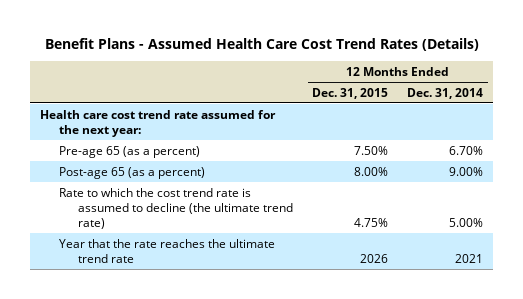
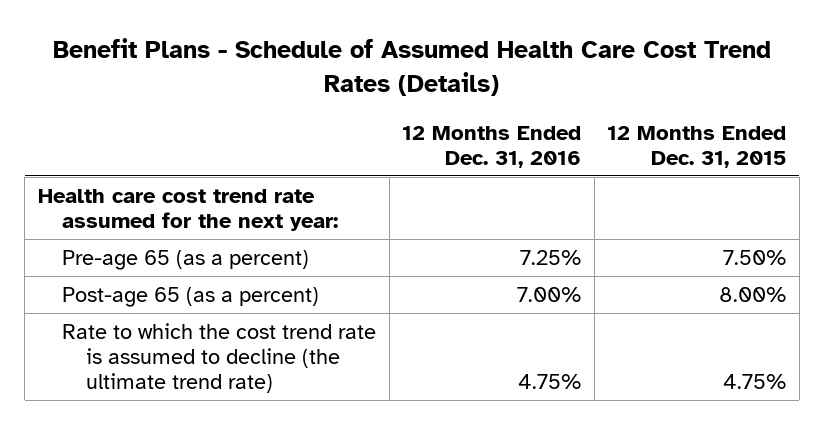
[44,38,479,52] Benefit Plans - Assumed Health Care Cost Trend Rates (Details) -> [52,38,771,97] Benefit Plans - Schedule of Assumed Health Care Cost Trend Rates (Details)
[407,87,484,99] Dec. 31, 2014 -> none
none -> [402,125,582,168] 12 Months Ended Dec. 31, 2016
[59,238,276,263] Year that the rate reaches the ultimate trend rate -> none

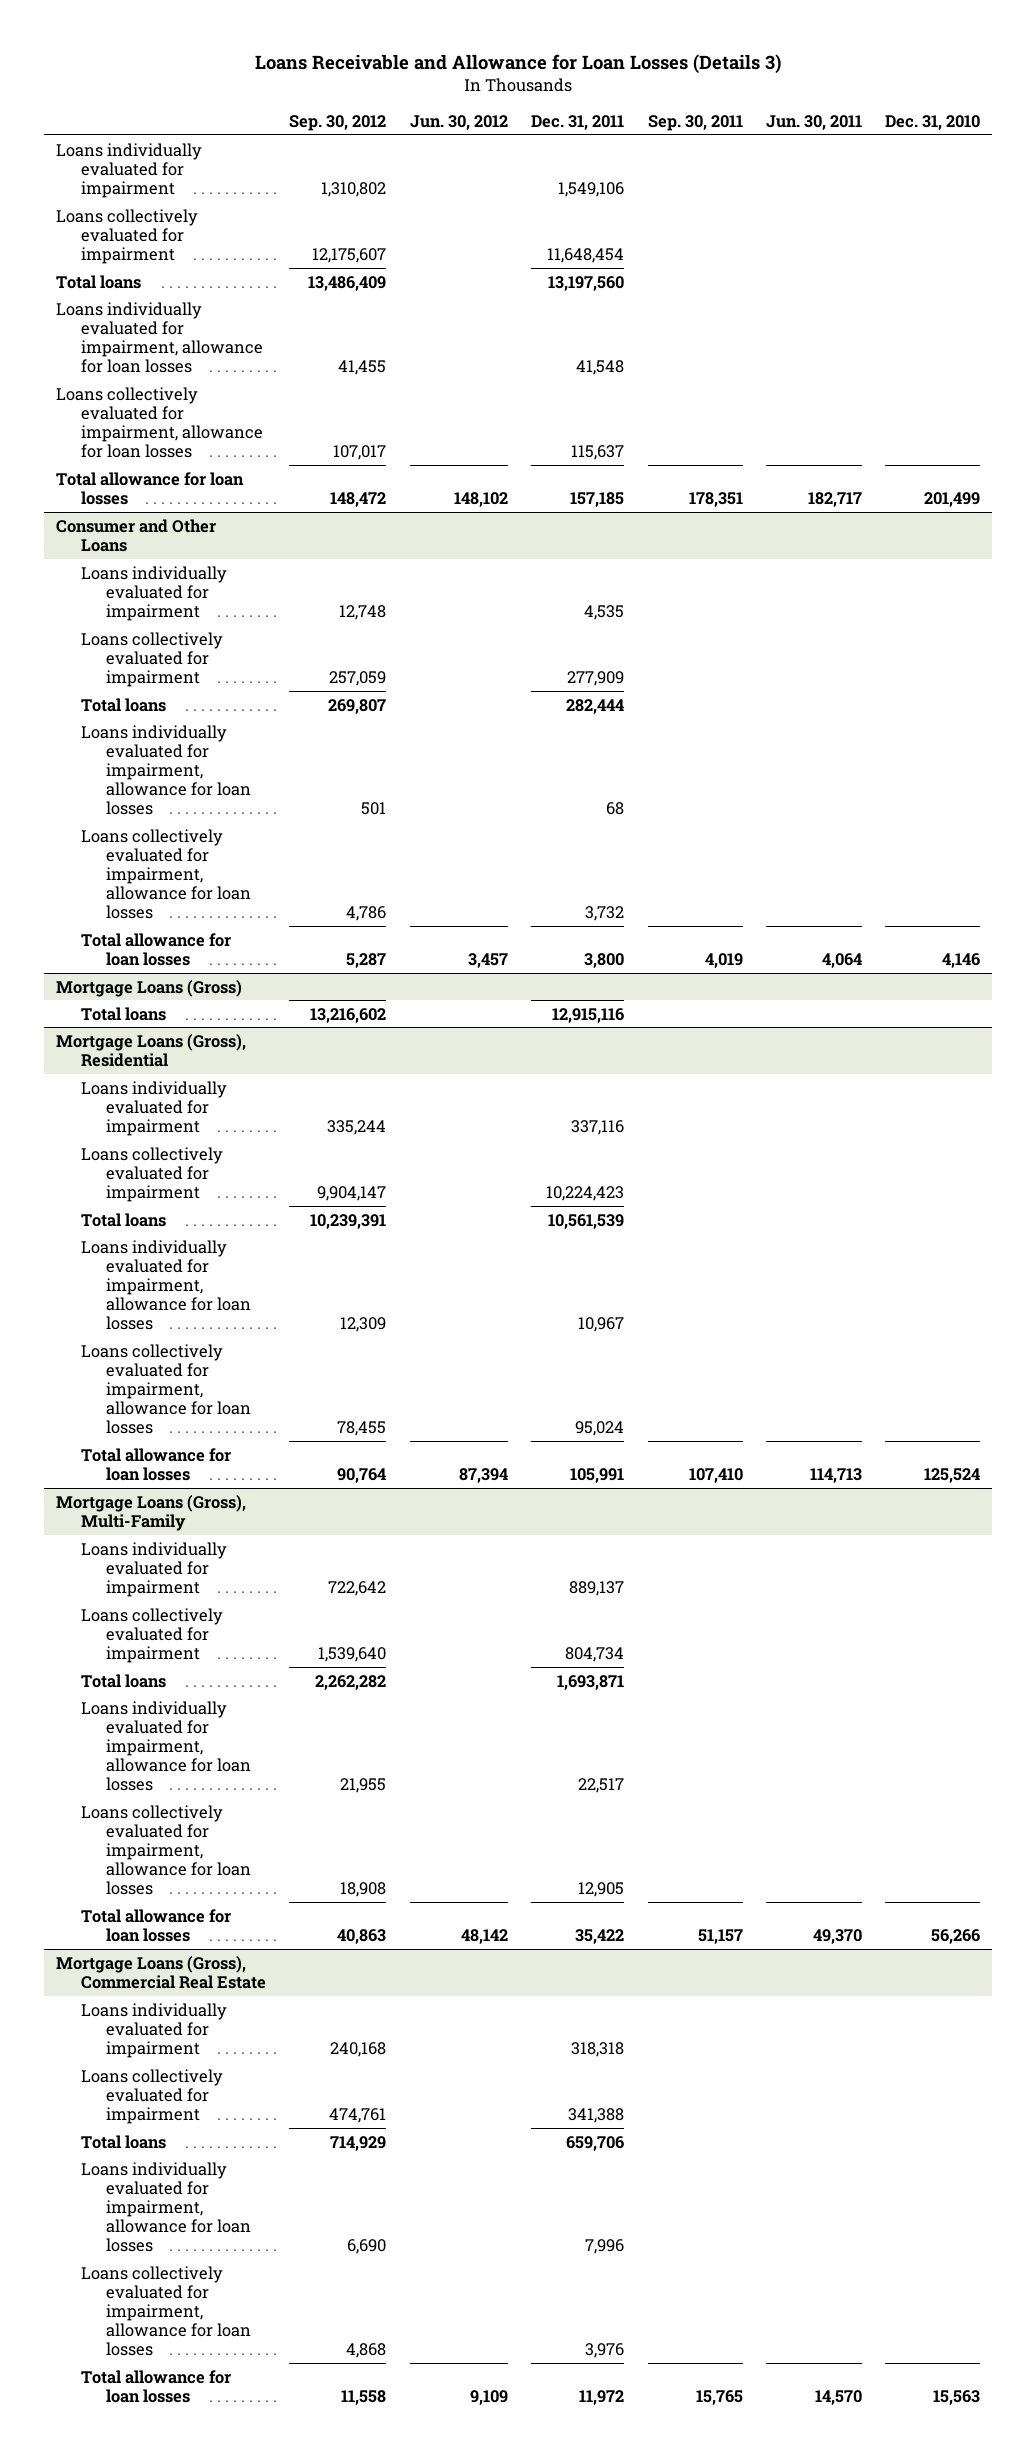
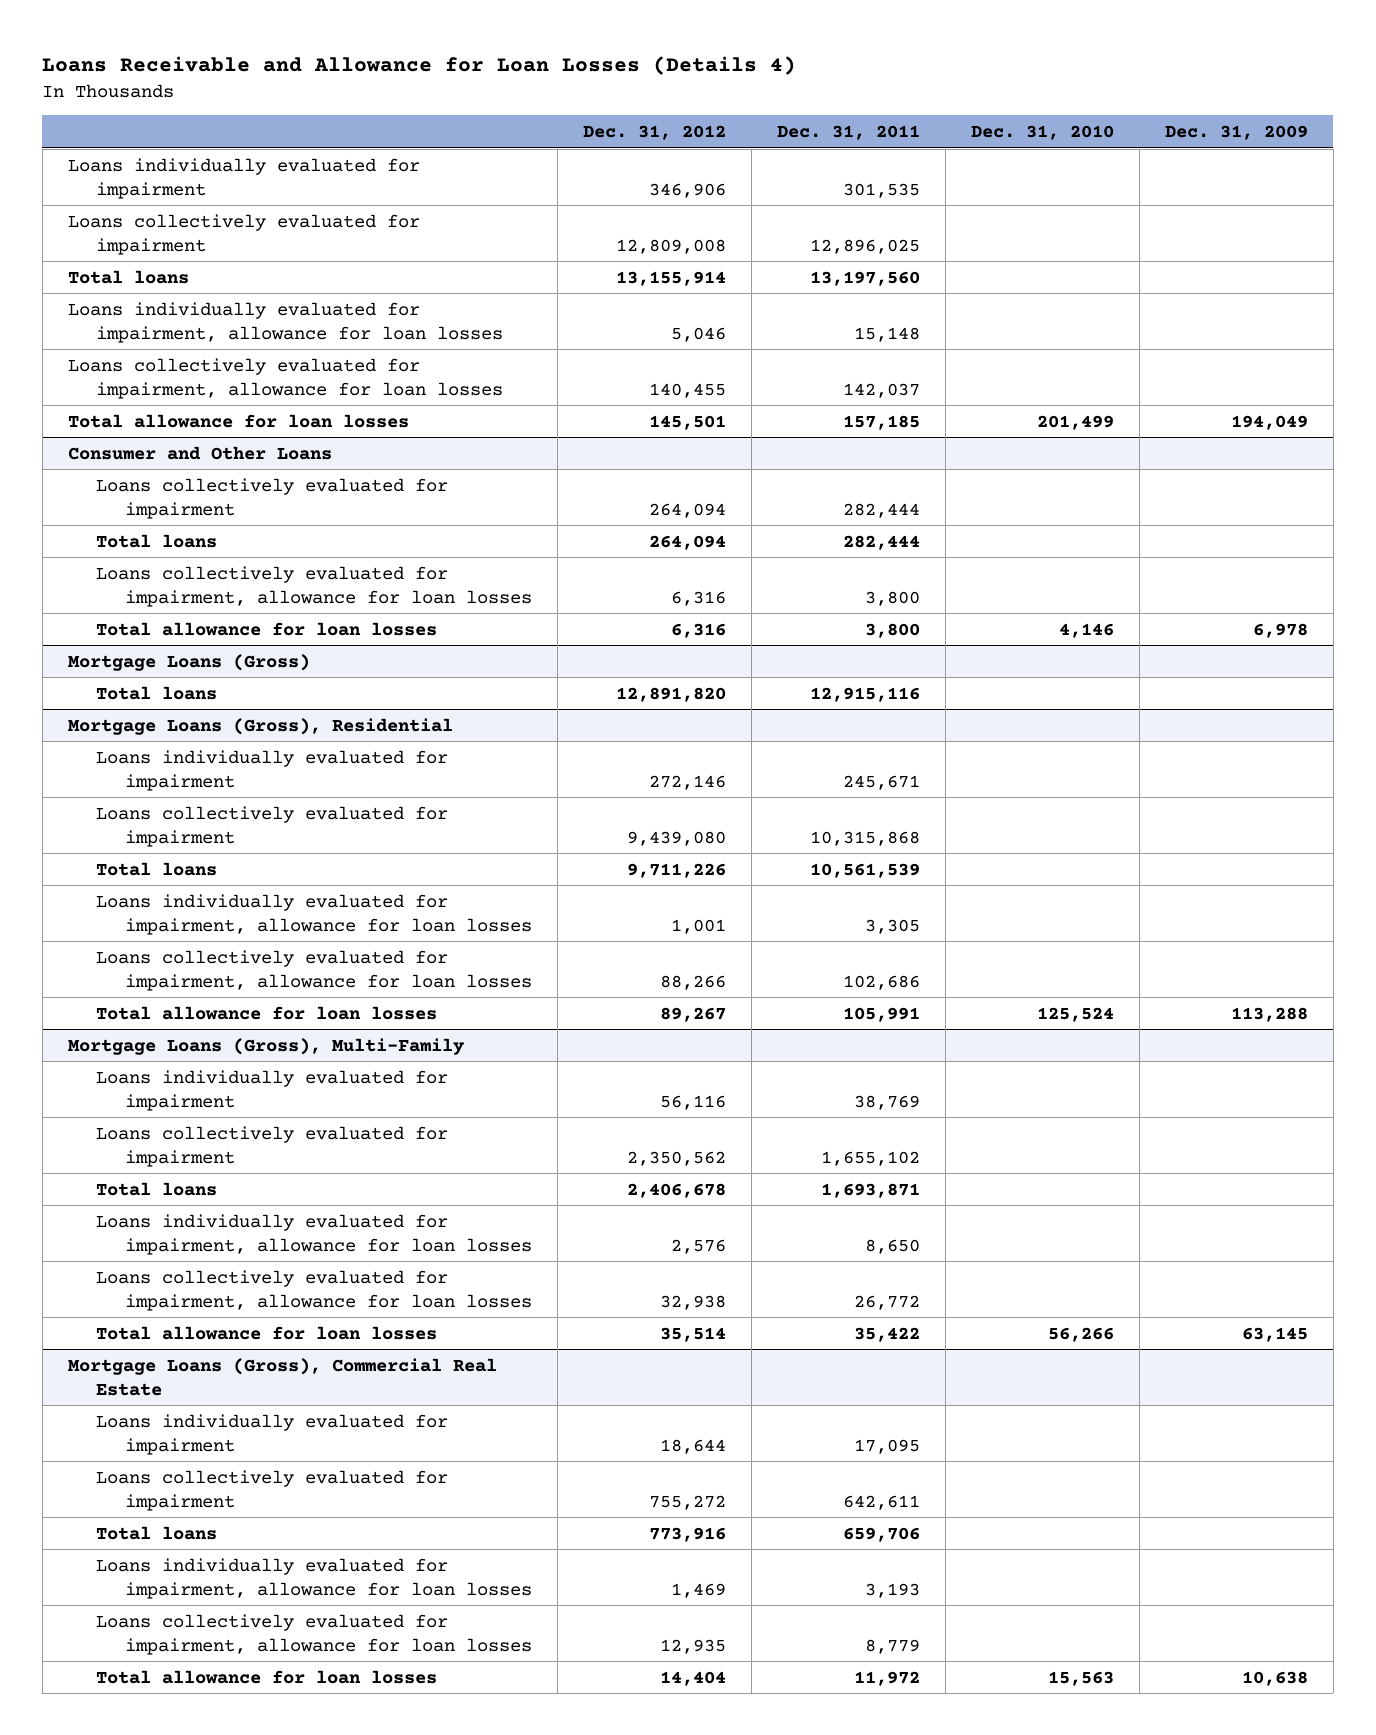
[255,54,782,75] Loans Receivable and Allowance for Loan Losses (Details 3) -> [42,56,797,76] Loans Receivable and Allowance for Loan Losses (Details 4)
[289,115,387,132] Sep. 30, 2012 -> none
[409,115,508,131] Jun. 30, 2012 -> none
[647,115,743,132] Sep. 30, 2011 -> none
[766,115,863,131] Jun. 30, 2011 -> none
none -> [582,125,726,141] Dec. 31, 2012
none -> [1164,125,1308,141] Dec. 31, 2009
[558,182,625,198] 1,549,106 -> [842,182,920,198] 301,535
[547,248,625,264] 11,648,454 -> [809,238,920,254] 12,896,025
[576,360,625,376] 41,548 -> [853,326,920,342] 15,148
[571,445,625,461] 115,637 -> [842,382,920,398] 142,037
[80,565,227,622] Loans individually evaluated for impairment -> none
[567,671,625,687] 277,909 -> [842,502,920,518] 282,444
[80,724,251,816] Loans individually evaluated for impairment, allowance for loan losses -> none
[585,906,625,922] 3,732 -> [864,590,920,606] 3,800
[571,1120,625,1136] 337,116 -> [842,774,920,790] 245,671
[546,1186,625,1202] 10,224,423 -> [809,830,920,846] 10,315,868
[578,1317,625,1333] 10,967 -> [864,918,920,934] 3,305
[575,1421,625,1437] 95,024 -> [842,974,920,990] 102,686
[569,1581,625,1597] 889,137 -> [853,1094,920,1110] 38,769
[565,1647,625,1663] 804,734 -> [820,1150,920,1166] 1,655,102
[578,1778,625,1794] 22,517 -> [864,1238,920,1254] 8,650
[578,1882,625,1898] 12,905 -> [853,1294,920,1310] 26,772
[571,2042,625,2058] 318,318 -> [853,1438,920,1454] 17,095
[568,2108,625,2124] 341,388 -> [842,1494,920,1510] 642,611
[585,2239,625,2255] 7,996 -> [864,1582,920,1598] 3,193
[585,2343,625,2359] 3,976 -> [864,1638,920,1654] 8,779

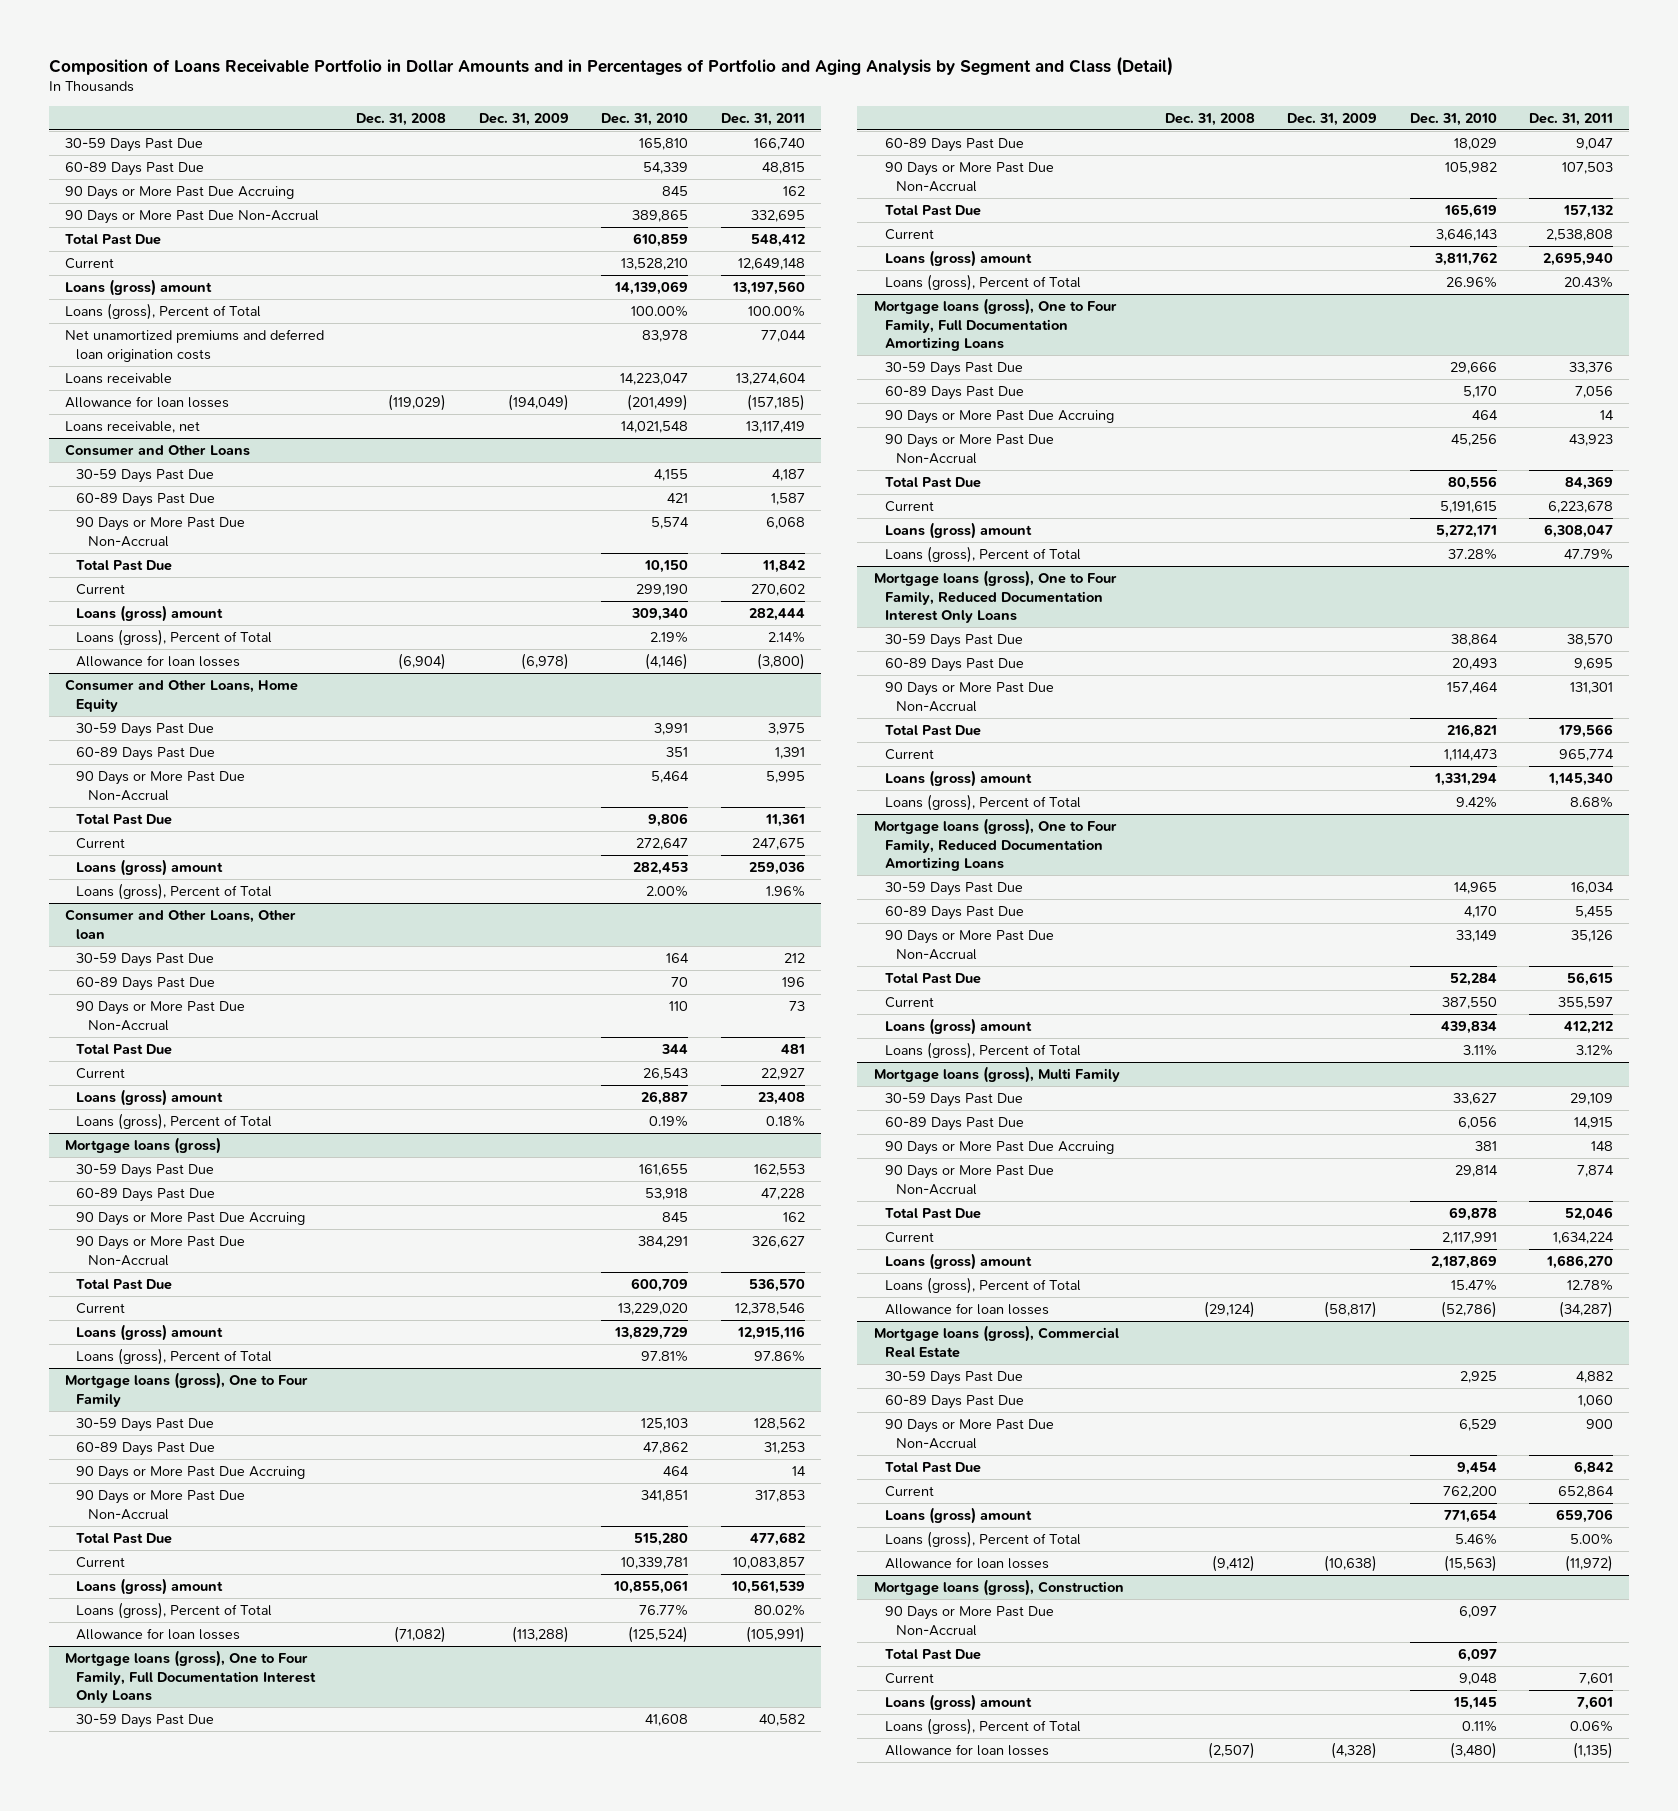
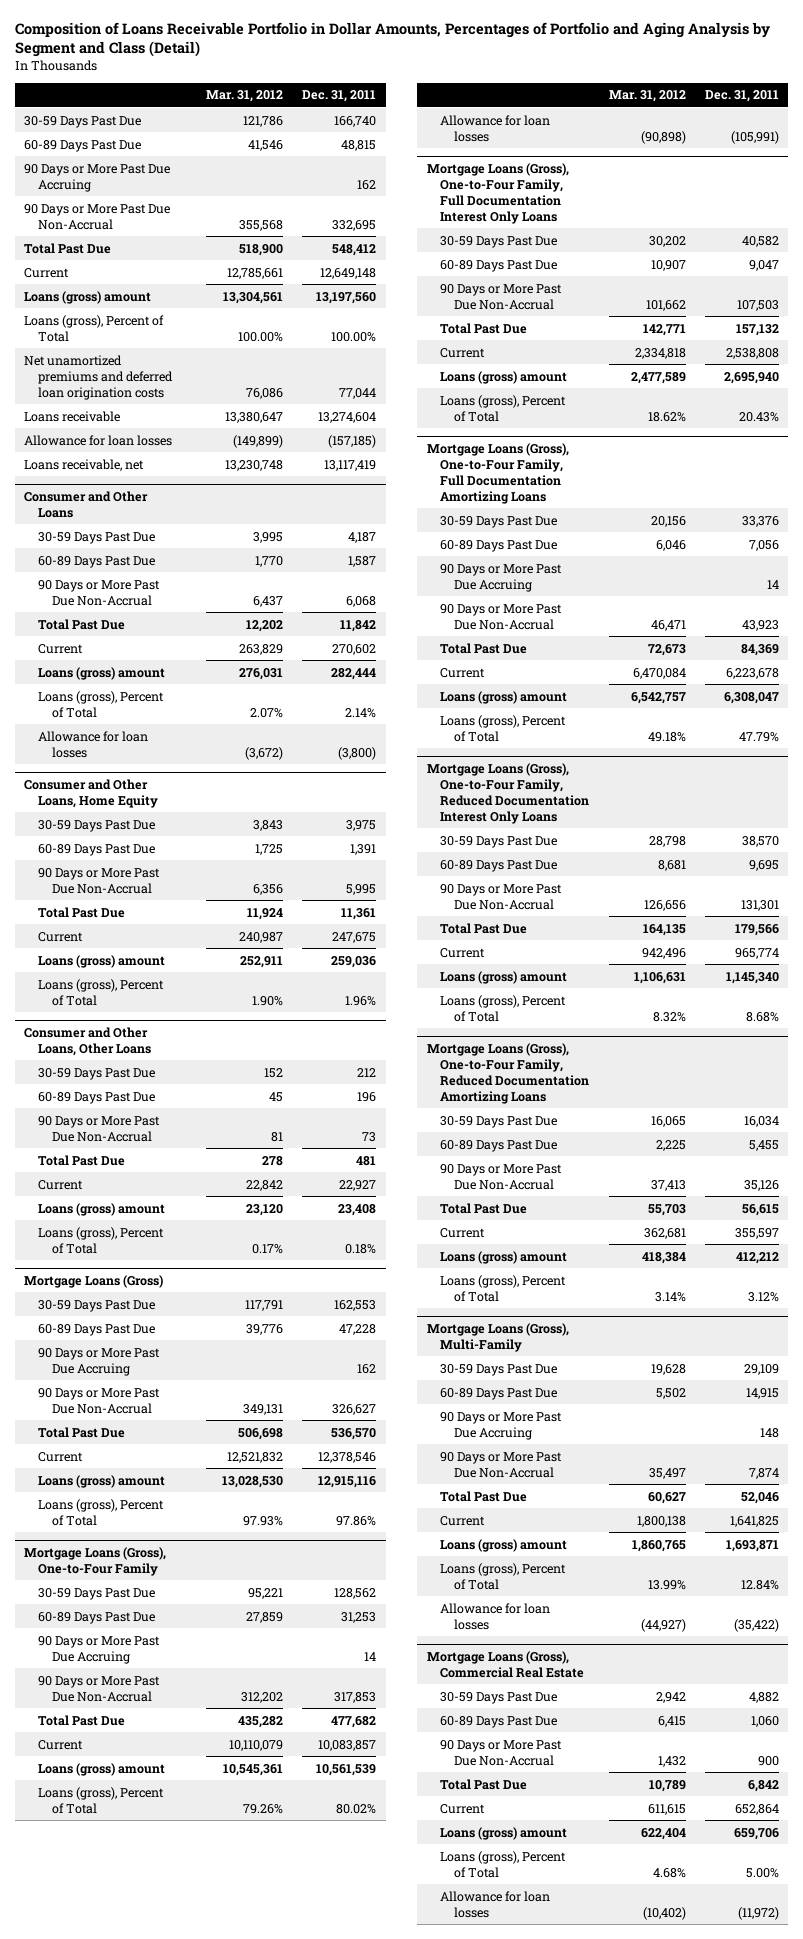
[48,55,1173,76] Composition of Loans Receivable Portfolio in Dollar Amounts and in Percentages of Portfolio and Aging Analysis by Segment and Class (Detail) -> [14,21,770,58] Composition of Loans Receivable Portfolio in Dollar Amounts, Percentages of Portfolio and Aging Analysis by Segment and Class (Detail)
[356,112,447,126] Dec. 31, 2008 -> none
[478,112,569,126] Dec. 31, 2009 -> none
[601,112,689,126] Dec. 31, 2010 -> none
none -> [206,90,284,103] Mar. 31, 2012
[65,908,297,939] Consumer and Other Loans, Other loan -> [24,1026,152,1056] Consumer and Other Loans, Other Loans
[65,1136,222,1154] Mortgage loans (gross) -> [24,1274,164,1288] Mortgage Loans (Gross)
[65,1371,309,1407] Mortgage loans (gross), One to Four Family -> [24,1546,167,1576] Mortgage Loans (Gross), One-to-Four Family
[65,1649,317,1704] Mortgage loans (gross), One to Four Family, Full Documentation Interest Only Loans -> [426,162,569,224] Mortgage Loans (Gross), One-to-Four Family, Full Documentation Interest Only Loans
[873,297,1117,352] Mortgage loans (gross), One to Four Family, Full Documentation Amortizing Loans -> [426,442,569,504] Mortgage Loans (Gross), One-to-Four Family, Full Documentation Amortizing Loans
[873,569,1117,624] Mortgage loans (gross), One to Four Family, Reduced Documentation Interest Only Loans -> [426,762,590,824] Mortgage Loans (Gross), One-to-Four Family, Reduced Documentation Interest Only Loans
[873,817,1117,872] Mortgage loans (gross), One to Four Family, Reduced Documentation Amortizing Loans -> [426,1042,590,1104] Mortgage Loans (Gross), One-to-Four Family, Reduced Documentation Amortizing Loans
[873,1065,1120,1083] Mortgage loans (gross), Multi Family -> [426,1322,569,1352] Mortgage Loans (Gross), Multi-Family
[1553,1231,1615,1244] 1,634,224 -> [729,1515,779,1527] 1,641,825
[1546,1254,1614,1269] 1,686,270 -> [725,1539,779,1552] 1,693,871
[1567,1278,1614,1291] 12.78% -> [740,1579,779,1590] 12.84%
[1559,1300,1614,1318] (34,287) -> [733,1618,779,1632] (35,422)
[873,1324,1119,1358] Mortgage loans (gross), Commercial Real Estate -> [426,1650,585,1678] Mortgage Loans (Gross), Commercial Real Estate
[873,1578,1124,1596] Mortgage loans (gross), Construction -> none
[884,1605,1054,1636] 90 Days or More Past Due Non-Accrual -> none
[884,1648,981,1660] Total Past Due -> none
[884,1672,934,1684] Current -> none
[884,1693,1032,1711] Loans (gross) amount -> none
[884,1717,1081,1735] Loans (gross), Percent of Total -> none
[884,1743,1049,1756] Allowance for loan losses -> none

